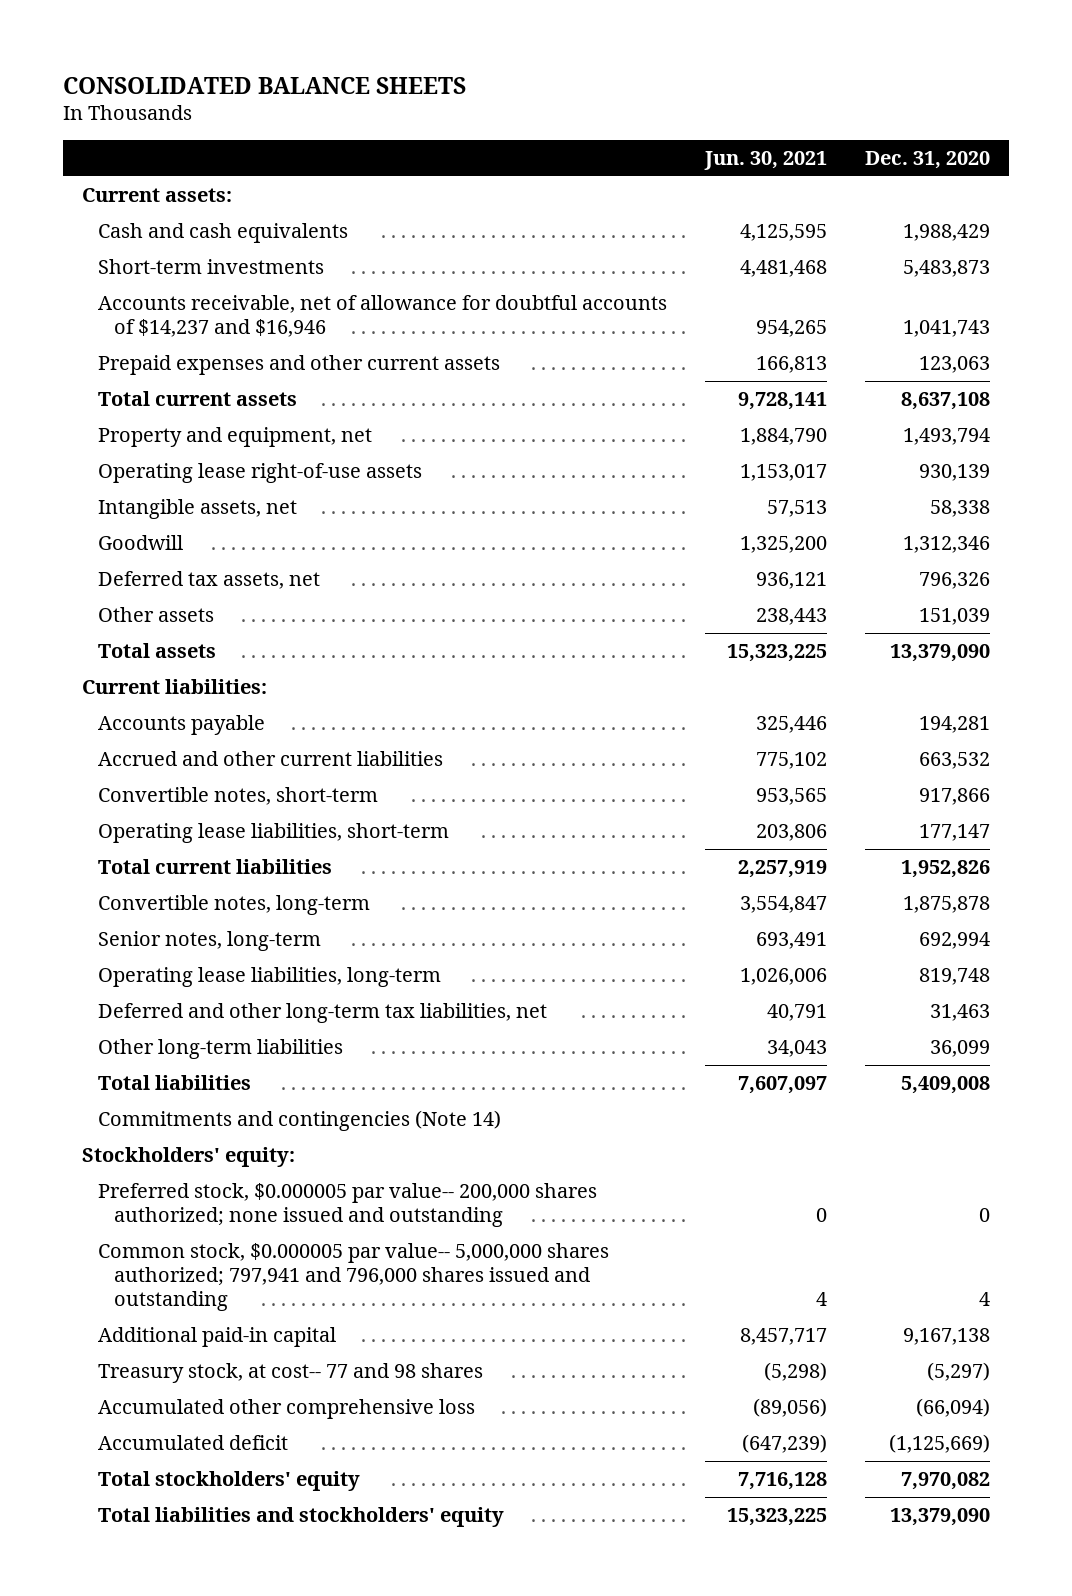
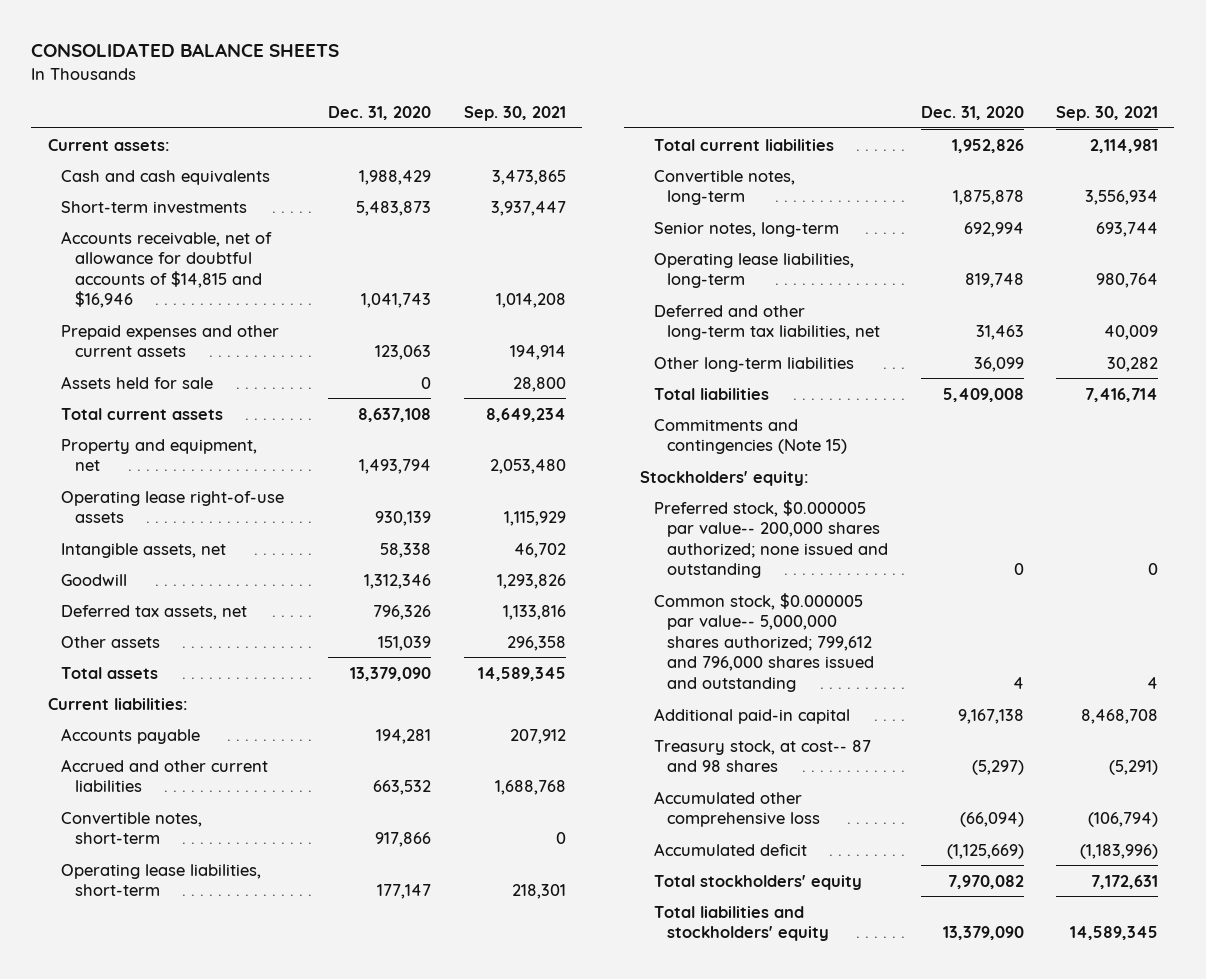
[703,151,827,171] Jun. 30, 2021 -> none
none -> [463,106,566,122] Sep. 30, 2021
[98,294,668,338] Accounts receivable, net of allowance for doubtful accounts of $14,237 and $16,946 -> [61,230,273,309] Accounts receivable, net of allowance for doubtful accounts of $14,815 and $16,946
none -> [61,375,214,389] Assets held for sale
[98,1109,502,1131] Commitments and contingencies (Note 14) -> [653,418,848,455] Commitments and contingencies (Note 15)
[98,1242,610,1312] Common stock, $0.000005 par value-- 5,000,000 shares authorized; 797,941 and 796,000 shares issued and outstanding -> [653,592,875,693] Common stock, $0.000005 par value-- 5,000,000 shares authorized; 799,612 and 796,000 shares issued and outstanding
[98,1362,484,1383] Treasury stock, at cost-- 77 and 98 shares -> [653,739,871,773] Treasury stock, at cost-- 87 and 98 shares

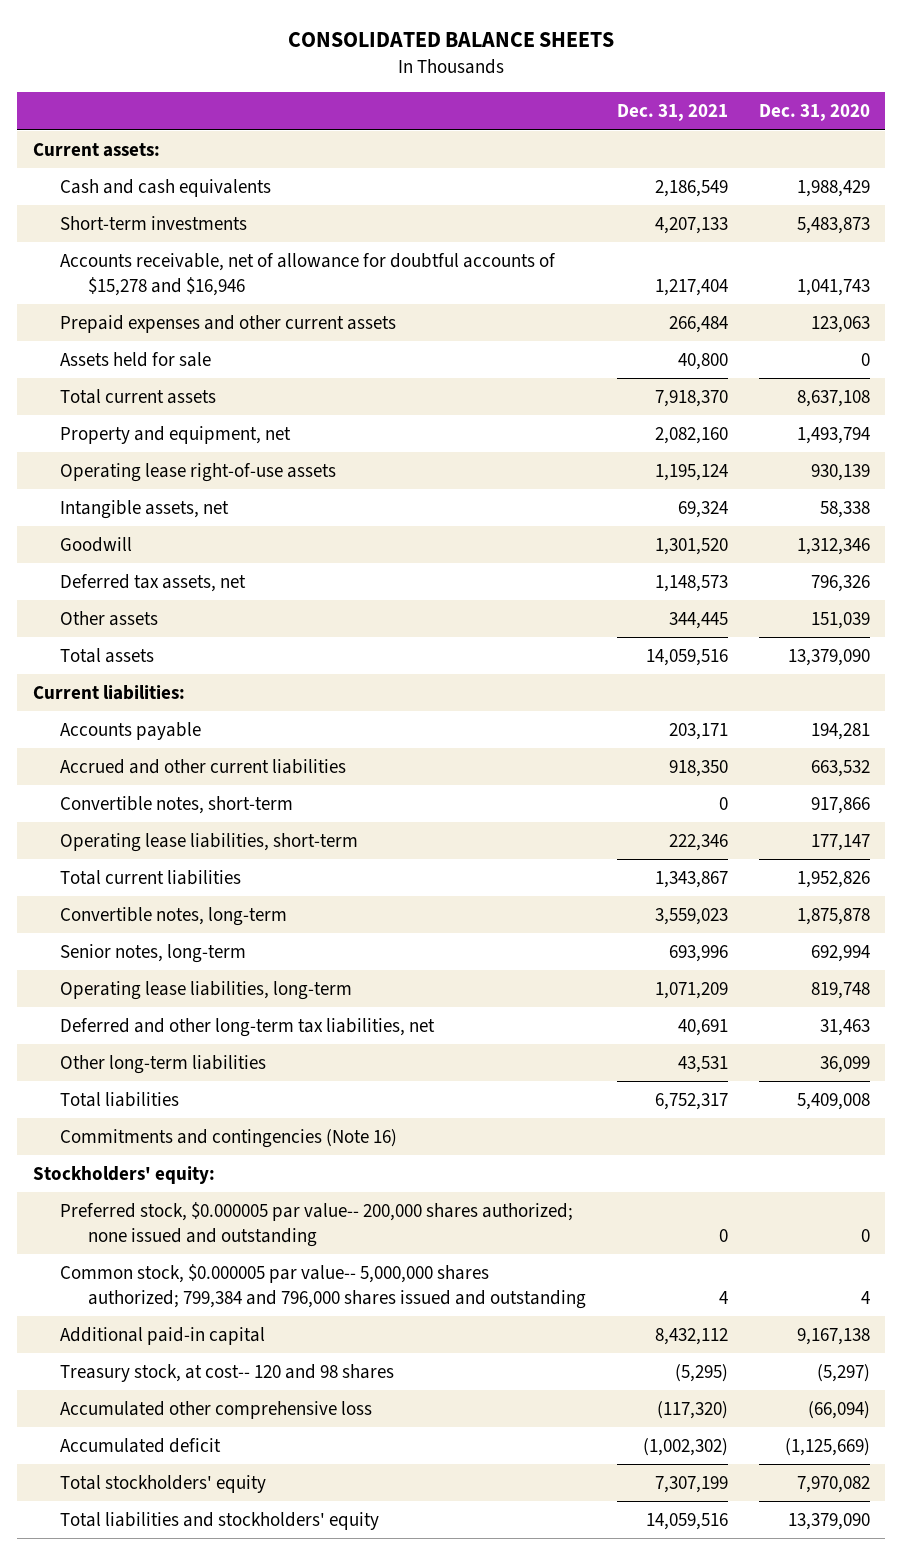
[463,106,566,122] Sep. 30, 2021 -> none
none -> [617,104,729,122] Dec. 31, 2021
[61,230,273,309] Accounts receivable, net of allowance for doubtful accounts of $14,815 and $16,946 -> [60,253,557,296] Accounts receivable, net of allowance for doubtful accounts of $15,278 and $16,946
[653,418,848,455] Commitments and contingencies (Note 15) -> [60,1129,398,1149] Commitments and contingencies (Note 16)
[653,592,875,693] Common stock, $0.000005 par value-- 5,000,000 shares authorized; 799,612 and 796,000 shares issued and outstanding -> [60,1264,587,1309] Common stock, $0.000005 par value-- 5,000,000 shares authorized; 799,384 and 796,000 shares issued and outstanding
[653,739,871,773] Treasury stock, at cost-- 87 and 98 shares -> [60,1364,395,1383] Treasury stock, at cost-- 120 and 98 shares

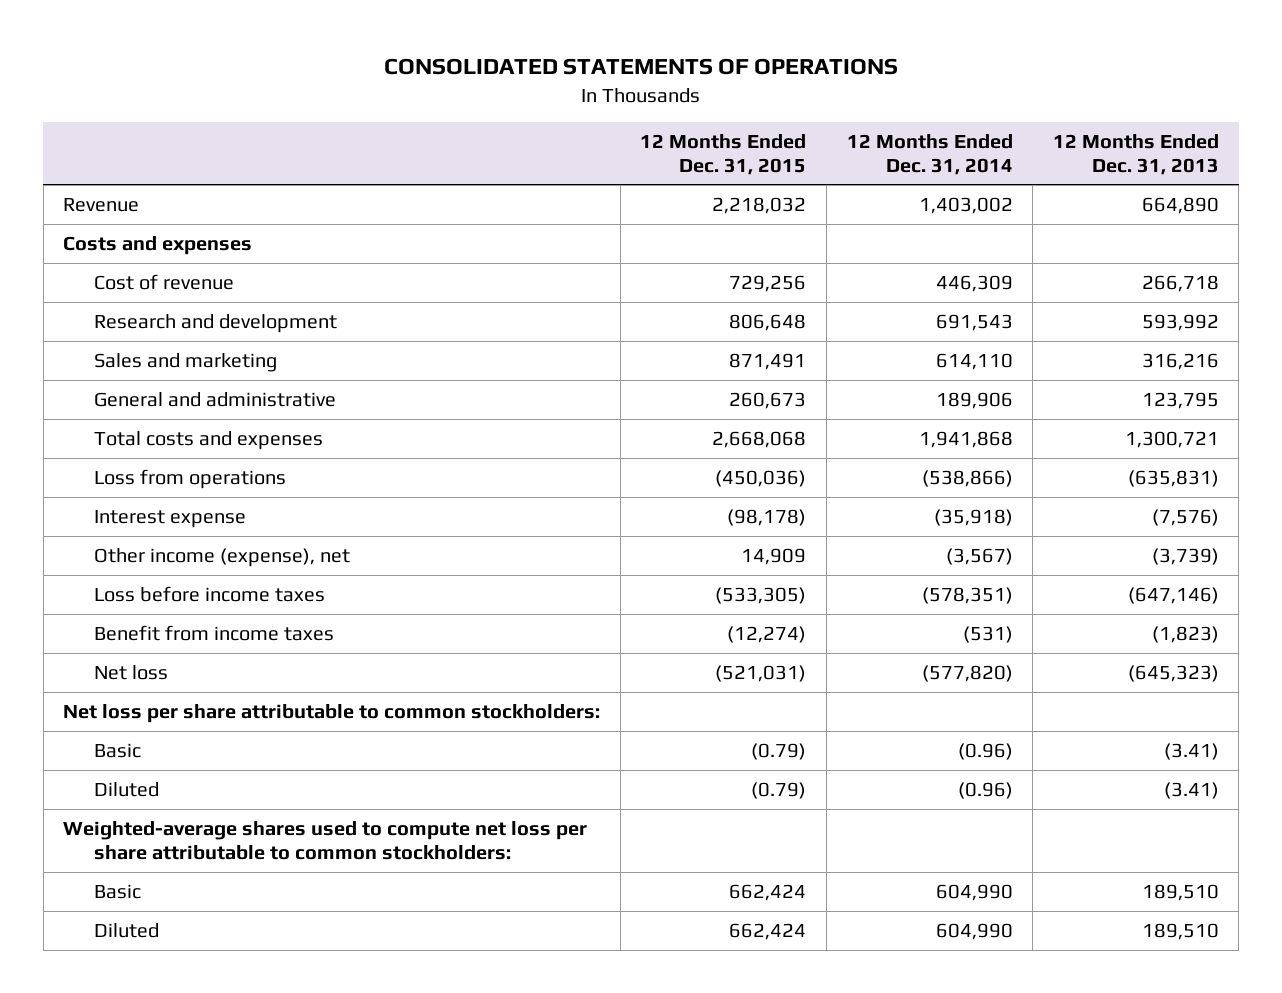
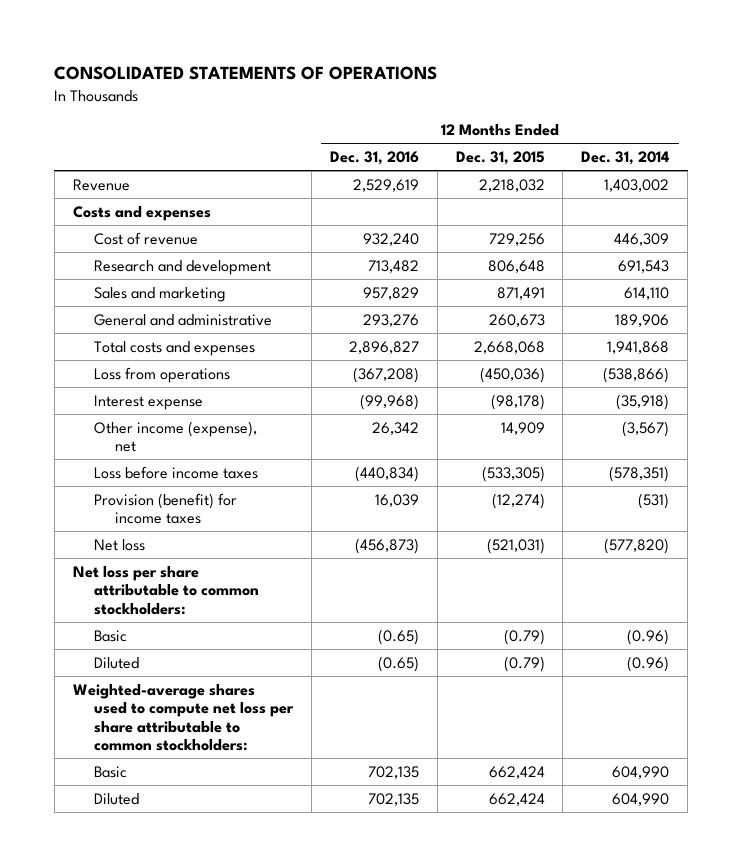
[1052,133,1219,175] 12 Months Ended Dec. 31, 2013 -> none
none -> [329,151,419,166] Dec. 31, 2016
[94,624,335,641] Benefit from income taxes -> [94,492,238,525] Provision (benefit) for income taxes

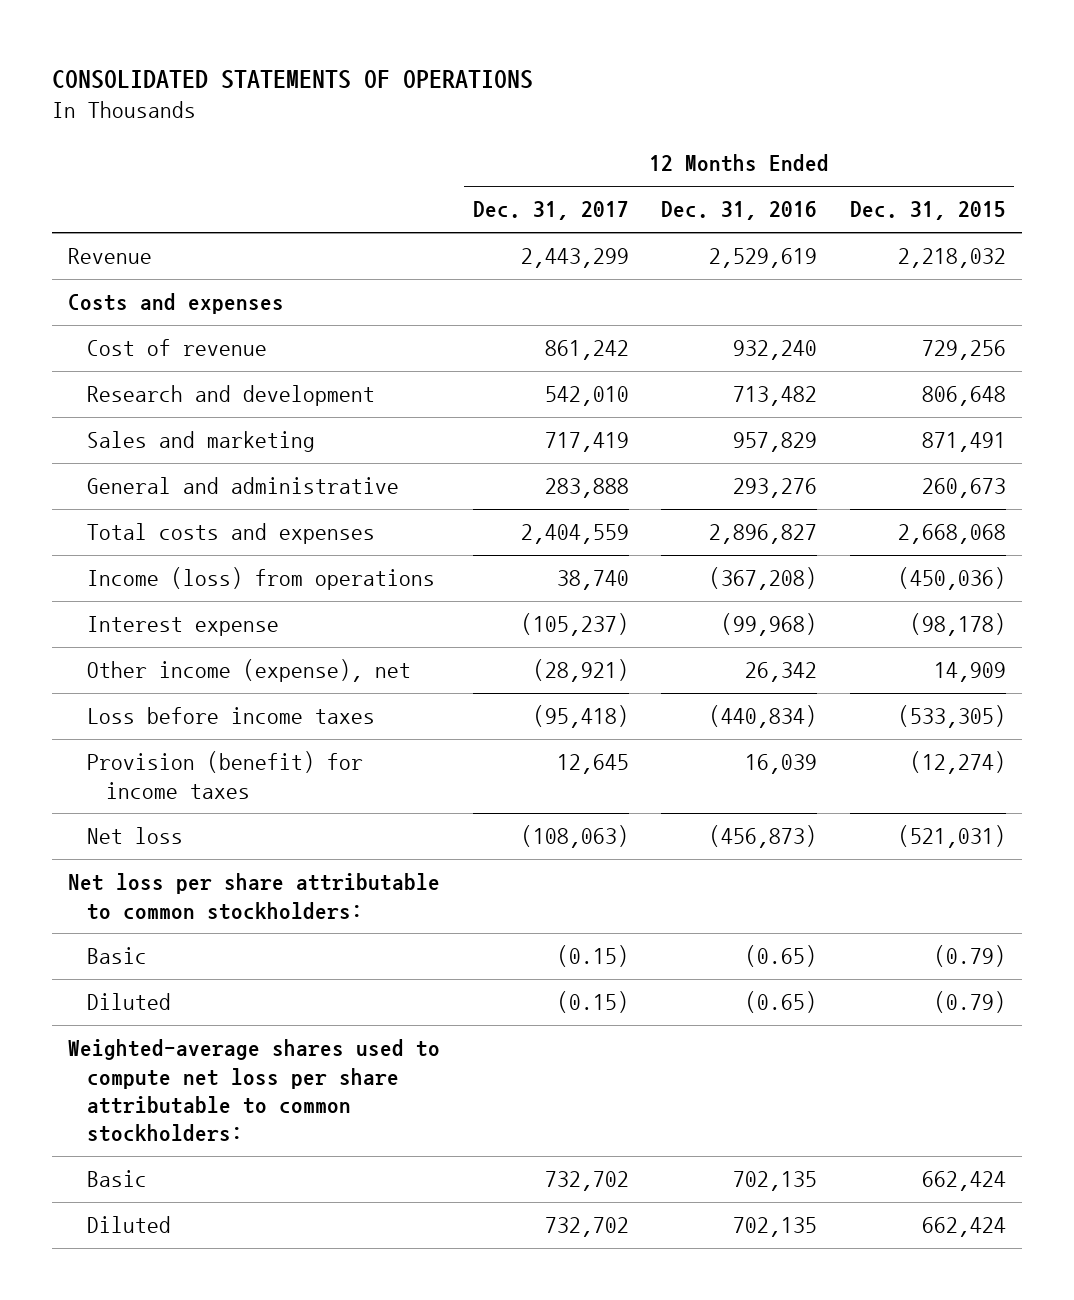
[581,151,670,166] Dec. 31, 2014 -> none
none -> [472,201,629,221] Dec. 31, 2017
[94,366,231,383] Loss from operations -> [87,567,436,591] Income (loss) from operations

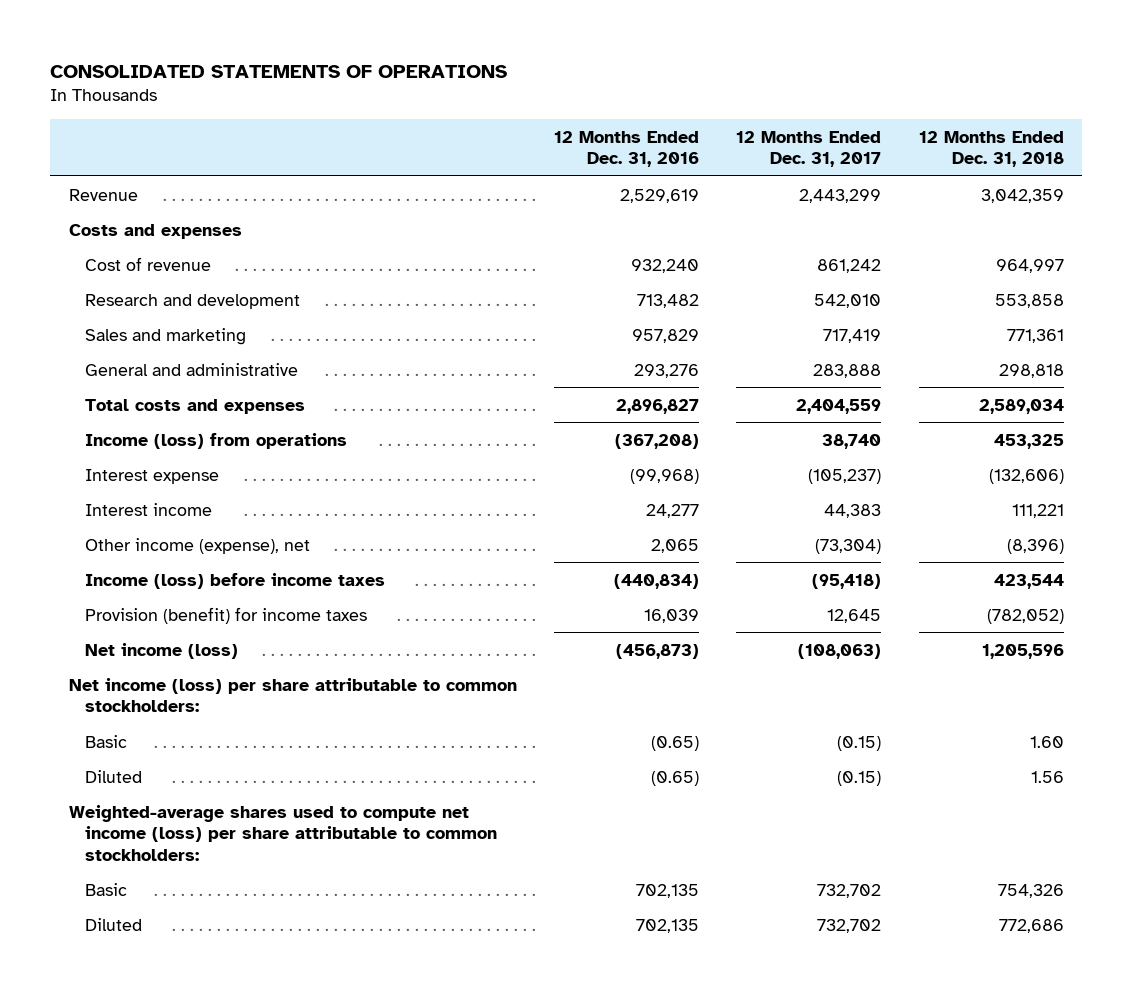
[849,201,1006,221] Dec. 31, 2015 -> none
none -> [918,130,1064,168] 12 Months Ended Dec. 31, 2018
none -> [84,502,212,516] Interest income
[532,659,629,683] (28,921) -> [815,538,882,554] (73,304)
[745,662,818,683] 26,342 -> [651,538,700,553] 2,065
[87,707,376,725] Loss before income taxes -> [84,572,385,589] Income (loss) before income taxes
[87,827,184,845] Net loss -> [84,642,238,659] Net income (loss)
[68,873,441,920] Net loss per share attributable to common stockholders: -> [69,677,518,713] Net income (loss) per share attributable to common stockholders:
[68,1039,441,1143] Weighted-average shares used to compute net loss per share attributable to common stockholders: -> [69,804,497,861] Weighted-average shares used to compute net income (loss) per share attributable to common stockholders:

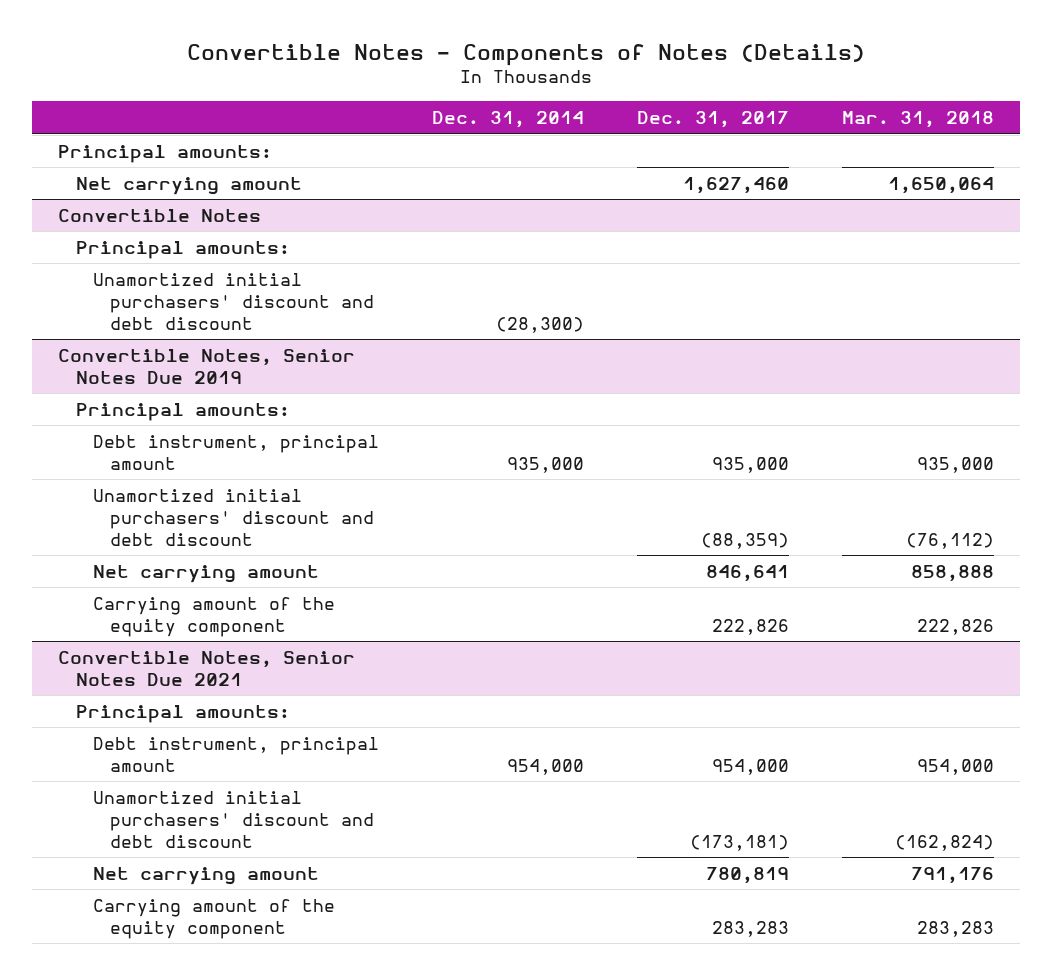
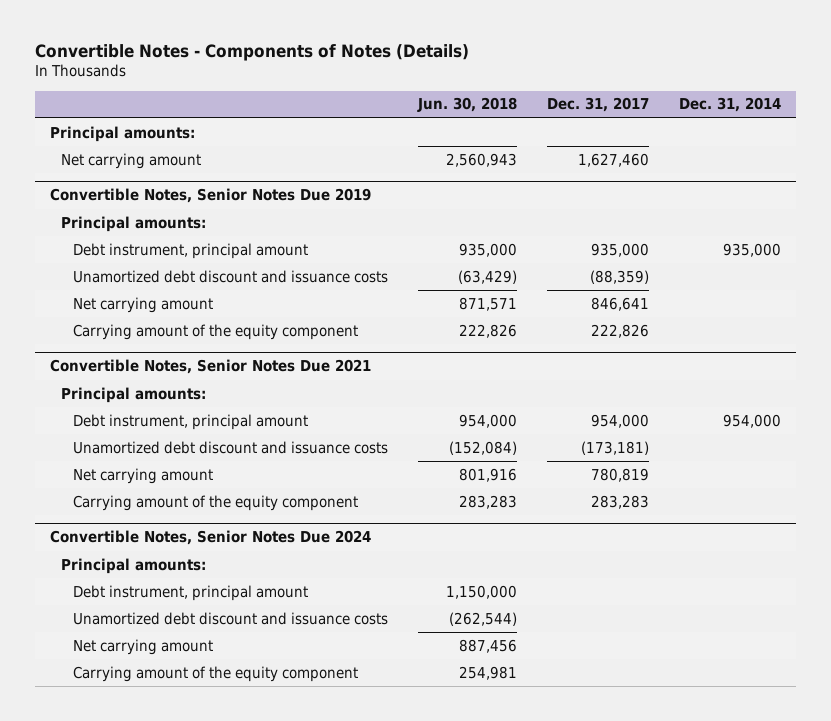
[841,111,994,129] Mar. 31, 2018 -> none
none -> [416,97,517,113] Jun. 30, 2018
[58,208,262,222] Convertible Notes -> none
[75,240,290,259] Principal amounts: -> none
[93,272,375,330] Unamortized initial purchasers' discount and debt discount -> none
[93,488,375,546] Unamortized initial purchasers' discount and debt discount -> [72,269,388,283] Unamortized debt discount and issuance costs
[93,790,375,848] Unamortized initial purchasers' discount and debt discount -> [72,440,388,454] Unamortized debt discount and issuance costs
none -> [50,530,372,546] Convertible Notes, Senior Notes Due 2024
none -> [61,557,207,574] Principal amounts:
none -> [72,584,308,601] Debt instrument, principal amount
none -> [72,611,388,625] Unamortized debt discount and issuance costs
none -> [72,638,213,655] Net carrying amount
none -> [72,665,358,682] Carrying amount of the equity component

